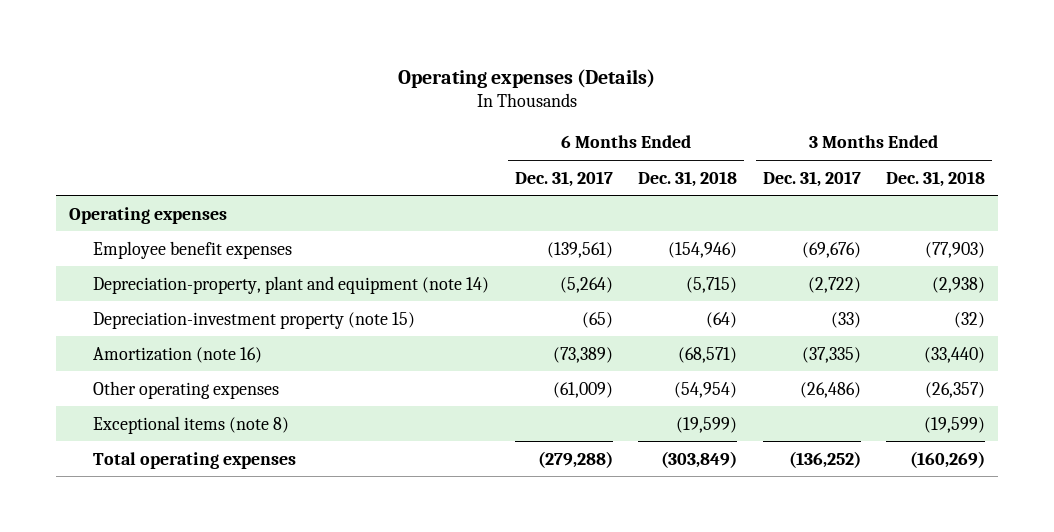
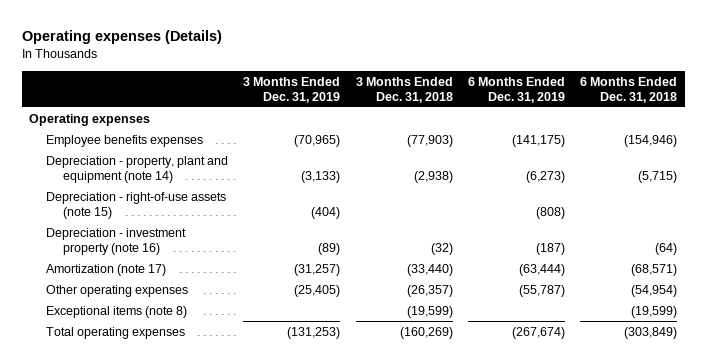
[514,170,613,187] Dec. 31, 2017 -> none
[762,170,861,187] Dec. 31, 2017 -> none
none -> [243,76,341,103] 3 Months Ended Dec. 31, 2019
none -> [467,76,565,103] 6 Months Ended Dec. 31, 2019
[93,240,293,259] Employee benefit expenses -> [46,134,204,147] Employee benefits expenses
[93,275,490,294] Depreciation-property, plant and equipment (note 14) -> [46,155,229,183] Depreciation - property, plant and equipment (note 14)
none -> [46,191,227,219] Depreciation - right-of-use assets (note 15)
[93,311,416,329] Depreciation-investment property (note 15) -> [46,227,187,255] Depreciation - investment property (note 16)
[93,346,263,363] Amortization (note 16) -> [46,263,167,276] Amortization (note 17)

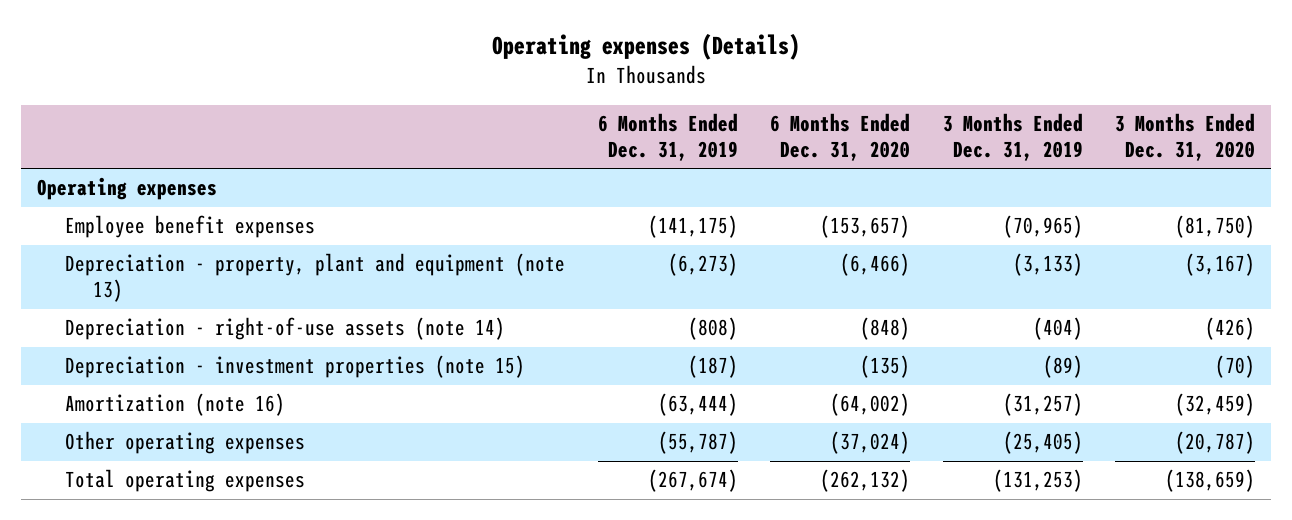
[355,76,453,103] 3 Months Ended Dec. 31, 2018 -> none
[580,76,678,103] 6 Months Ended Dec. 31, 2018 -> none
none -> [770,112,911,161] 6 Months Ended Dec. 31, 2020
none -> [1115,112,1256,161] 3 Months Ended Dec. 31, 2020
[46,134,204,147] Employee benefits expenses -> [65,215,316,239] Employee benefit expenses
[46,155,229,183] Depreciation - property, plant and equipment (note 14) -> [65,253,566,303] Depreciation - property, plant and equipment (note 13)
[46,191,227,219] Depreciation - right-of-use assets (note 15) -> [65,317,506,341] Depreciation - right-of-use assets (note 14)
[46,227,187,255] Depreciation - investment property (note 16) -> [65,355,526,379] Depreciation - investment properties (note 15)
[46,263,167,276] Amortization (note 17) -> [65,393,286,417] Amortization (note 16)
[46,305,188,318] Exceptional items (note 8) -> none

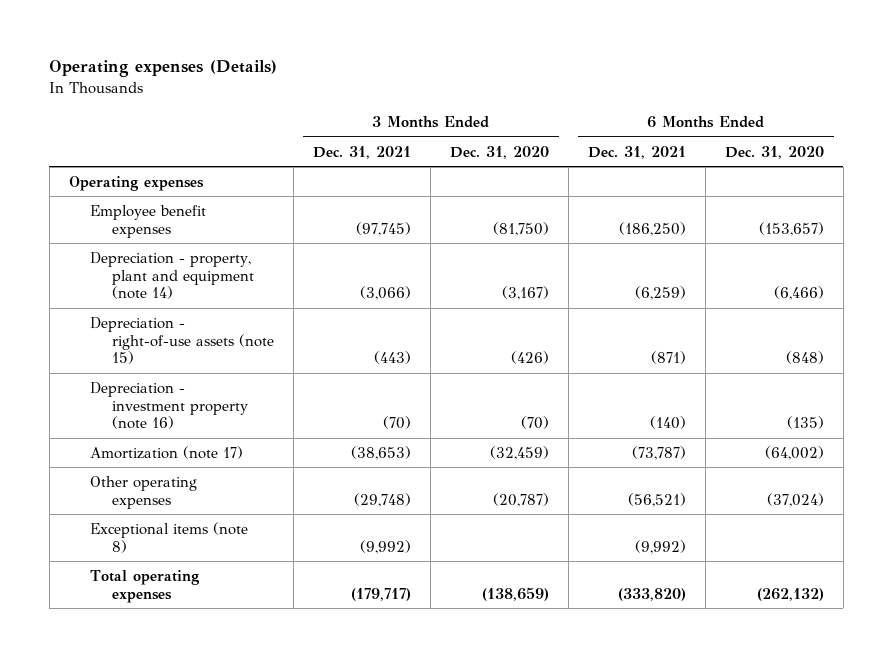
[597,112,738,161] 6 Months Ended Dec. 31, 2019 -> none
[942,112,1083,161] 3 Months Ended Dec. 31, 2019 -> none
none -> [312,145,411,159] Dec. 31, 2021
none -> [587,145,686,159] Dec. 31, 2021
[65,253,566,303] Depreciation - property, plant and equipment (note 13) -> [90,251,254,300] Depreciation - property, plant and equipment (note 14)
[65,317,506,341] Depreciation - right-of-use assets (note 14) -> [90,316,274,365] Depreciation - right-of-use assets (note 15)
[65,355,526,379] Depreciation - investment properties (note 15) -> [90,381,248,430] Depreciation - investment property (note 16)
[65,393,286,417] Amortization (note 16) -> [90,445,244,459] Amortization (note 17)
none -> [90,521,249,553] Exceptional items (note 8)

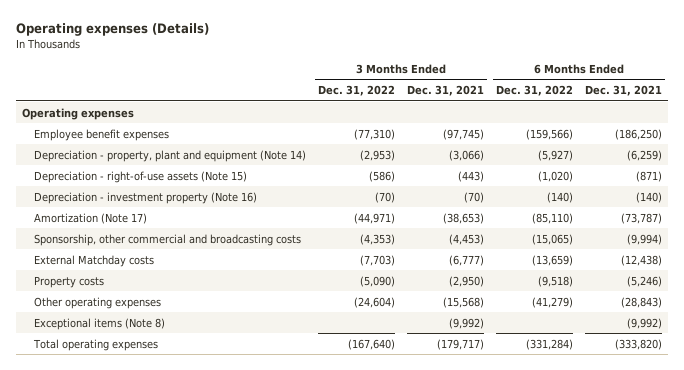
[449,145,549,159] Dec. 31, 2020 -> none
[724,145,824,159] Dec. 31, 2020 -> none
none -> [317,85,395,97] Dec. 31, 2022
none -> [495,85,573,97] Dec. 31, 2022
[90,251,254,300] Depreciation - property, plant and equipment (note 14) -> [33,149,306,162] Depreciation - property, plant and equipment (Note 14)
[90,316,274,365] Depreciation - right-of-use assets (note 15) -> [33,170,247,183] Depreciation - right-of-use assets (Note 15)
[90,381,248,430] Depreciation - investment property (note 16) -> [33,191,257,204] Depreciation - investment property (Note 16)
[90,445,244,459] Amortization (note 17) -> [33,212,147,224] Amortization (Note 17)
none -> [33,233,301,246] Sponsorship, other commercial and broadcasting costs
none -> [33,254,154,267] External Matchday costs
none -> [33,275,104,288] Property costs
[353,492,411,507] (29,748) -> [442,296,484,308] (15,568)
[627,492,686,507] (56,521) -> [620,296,662,308] (28,843)
[90,521,249,553] Exceptional items (note 8) -> [33,317,165,330] Exceptional items (Note 8)

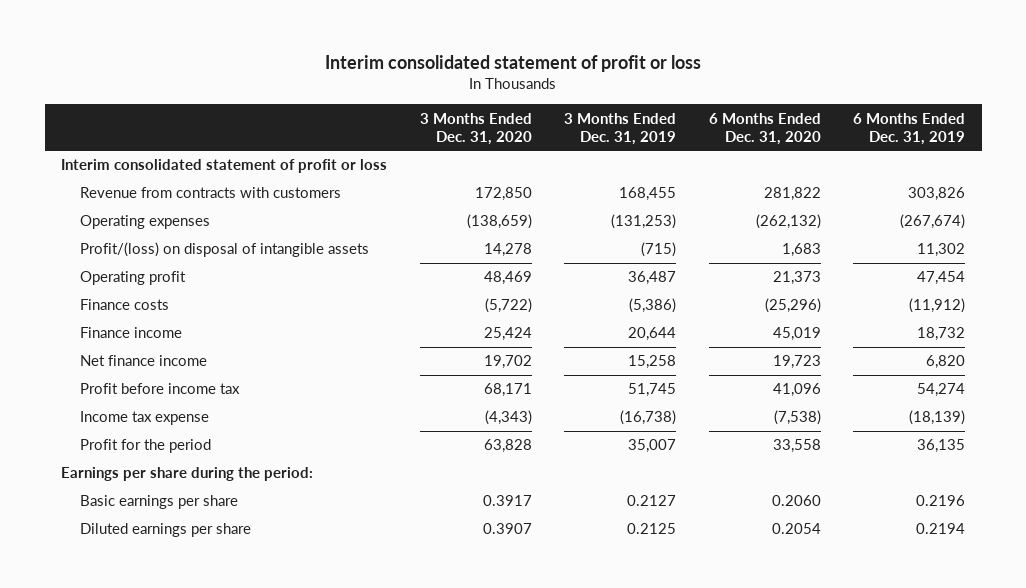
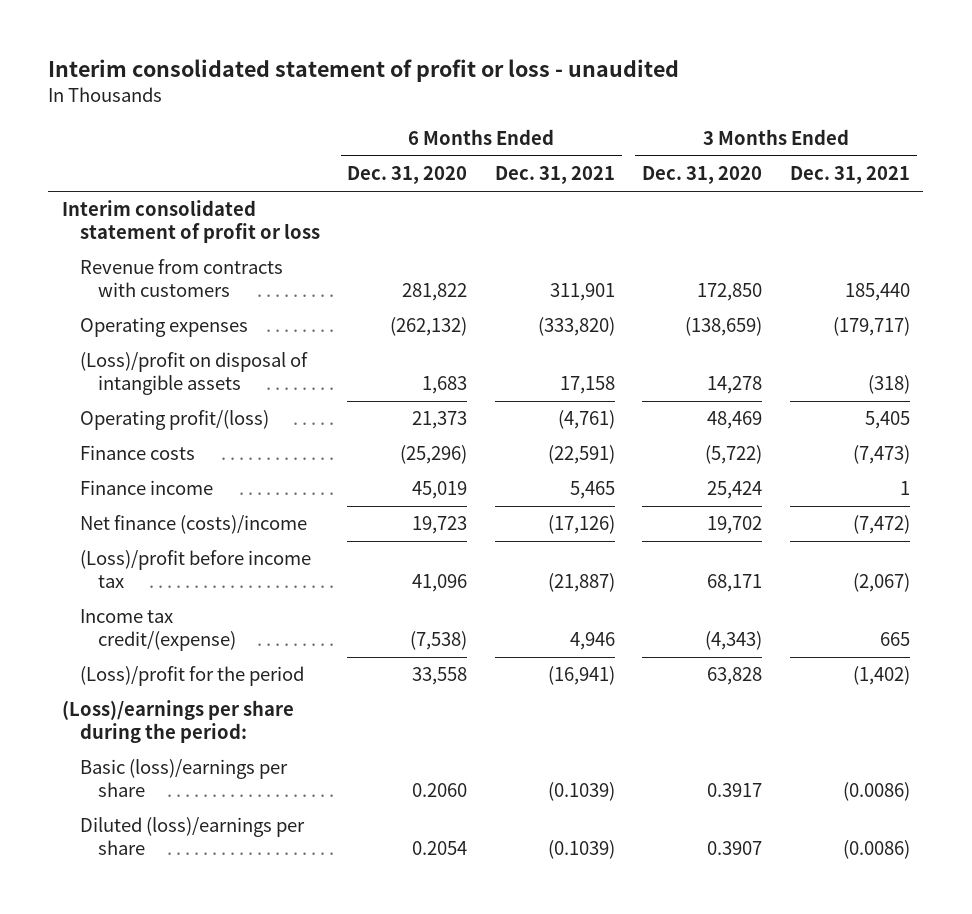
[325,54,702,72] Interim consolidated statement of profit or loss -> [48,58,680,82] Interim consolidated statement of profit or loss - unaudited
[564,112,677,145] 3 Months Ended Dec. 31, 2019 -> none
[853,112,966,145] 6 Months Ended Dec. 31, 2019 -> none
none -> [494,166,615,185] Dec. 31, 2021
none -> [789,166,910,185] Dec. 31, 2021
[79,242,369,258] Profit/(loss) on disposal of intangible assets -> [80,352,309,395] (Loss)/profit on disposal of intangible assets
[79,271,186,286] Operating profit -> [80,410,270,431] Operating profit/(loss)
[79,355,207,367] Net finance income -> [80,515,308,535] Net finance (costs)/income
[79,383,240,395] Profit before income tax -> [80,550,312,588] (Loss)/profit before income tax
[79,411,209,426] Income tax expense -> [80,609,237,651] Income tax credit/(expense)
[79,439,211,454] Profit for the period -> [80,666,305,687] (Loss)/profit for the period
[61,467,314,482] Earnings per share during the period: -> [61,700,294,743] (Loss)/earnings per share during the period:
[79,495,238,510] Basic earnings per share -> [80,759,289,797] Basic (loss)/earnings per share
[79,523,251,538] Diluted earnings per share -> [80,817,306,855] Diluted (loss)/earnings per share

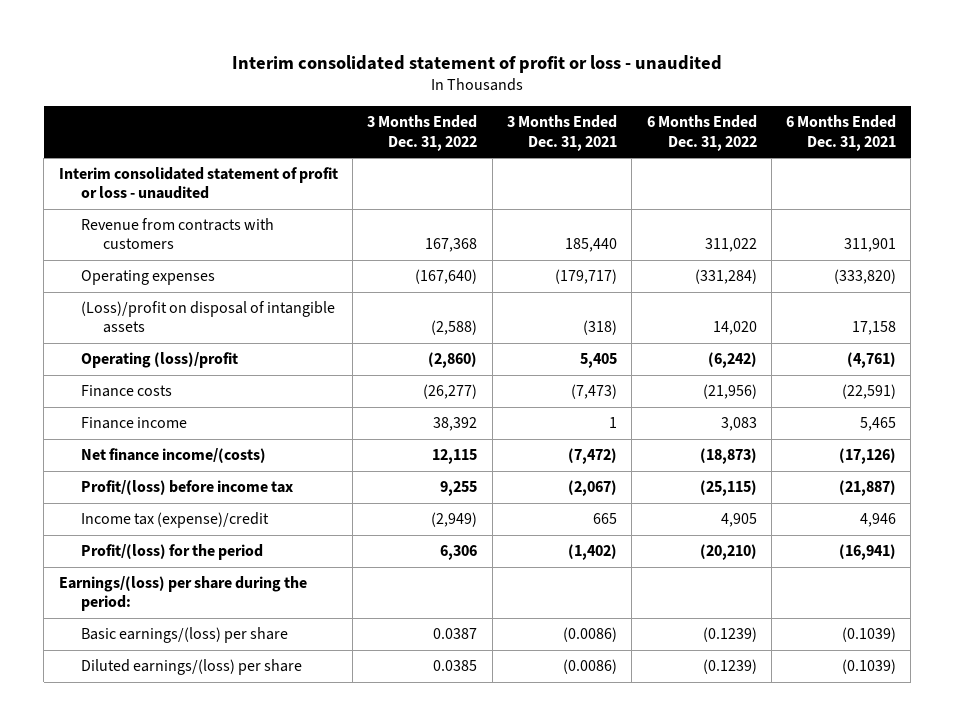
[347,166,468,185] Dec. 31, 2020 -> none
[642,166,763,185] Dec. 31, 2020 -> none
none -> [367,115,478,151] 3 Months Ended Dec. 31, 2022
none -> [646,115,757,151] 6 Months Ended Dec. 31, 2022
[61,200,321,243] Interim consolidated statement of profit or loss -> [58,167,338,200] Interim consolidated statement of profit or loss - unaudited
[80,410,270,431] Operating profit/(loss) -> [80,352,238,369] Operating (loss)/profit
[80,515,308,535] Net finance (costs)/income -> [80,448,266,464] Net finance income/(costs)
[80,550,312,588] (Loss)/profit before income tax -> [80,480,293,496] Profit/(loss) before income tax
[80,609,237,651] Income tax credit/(expense) -> [80,512,269,529] Income tax (expense)/credit
[80,666,305,687] (Loss)/profit for the period -> [80,544,263,561] Profit/(loss) for the period
[61,700,294,743] (Loss)/earnings per share during the period: -> [58,576,307,612] Earnings/(loss) per share during the period:
[80,759,289,797] Basic (loss)/earnings per share -> [80,627,288,644] Basic earnings/(loss) per share
[80,817,306,855] Diluted (loss)/earnings per share -> [80,659,302,676] Diluted earnings/(loss) per share

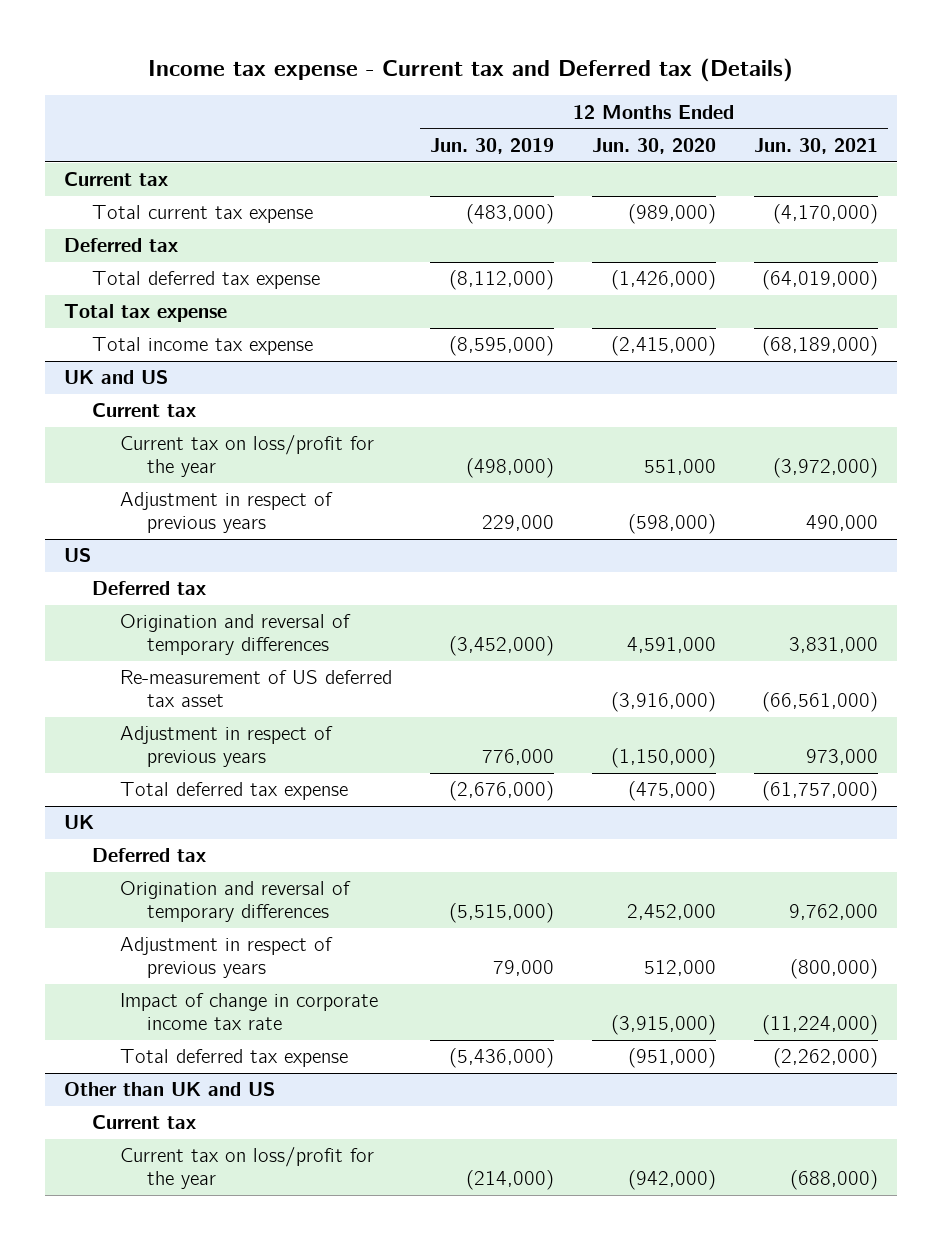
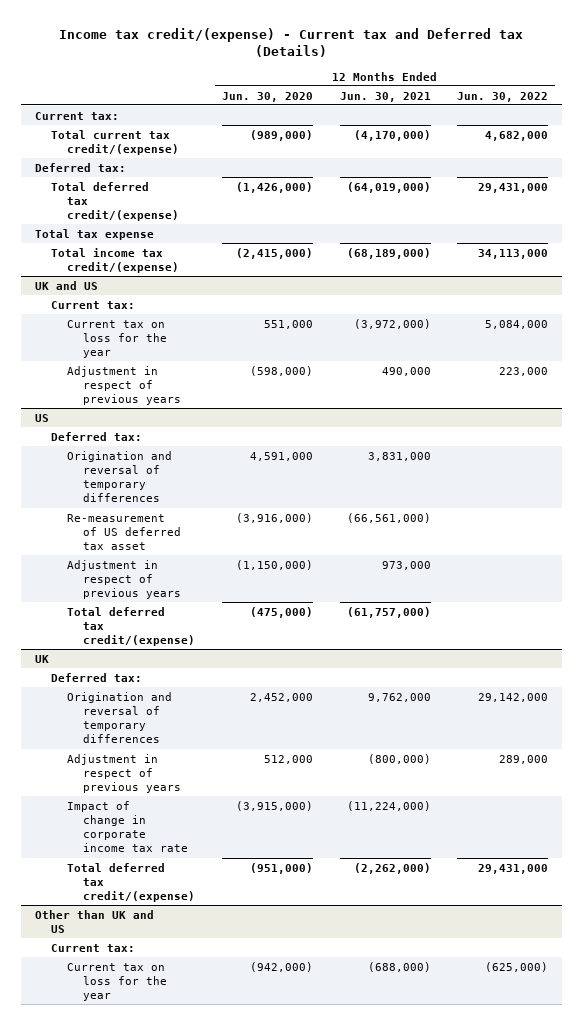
[148,57,794,82] Income tax expense - Current tax and Deferred tax (Details) -> [59,27,524,57] Income tax credit/(expense) - Current tax and Deferred tax (Details)
[429,137,554,154] Jun. 30, 2019 -> none
none -> [457,91,549,102] Jun. 30, 2022
[64,172,169,187] Current tax -> [34,111,119,120] Current tax:
[92,205,314,224] Total current tax expense -> [50,129,179,155] Total current tax credit/(expense)
[64,238,179,253] Deferred tax -> [34,162,126,172] Deferred tax:
[92,271,321,290] Total deferred tax expense -> [50,181,179,222] Total deferred tax credit/(expense)
[92,337,314,356] Total income tax expense -> [50,247,179,273] Total income tax credit/(expense)
[92,403,197,418] Current tax -> [50,300,135,309] Current tax:
[119,435,374,478] Current tax on loss/profit for the year -> [66,319,168,359] Current tax on loss for the year
[92,581,207,596] Deferred tax -> [50,431,142,441] Deferred tax:
[119,782,348,801] Total deferred tax expense -> [66,606,196,647] Total deferred tax credit/(expense)
[92,848,207,863] Deferred tax -> [50,672,142,682] Deferred tax:
[119,1049,348,1068] Total deferred tax expense -> [66,862,196,903] Total deferred tax credit/(expense)
[92,1115,197,1130] Current tax -> [50,943,135,952] Current tax:
[119,1147,374,1190] Current tax on loss/profit for the year -> [66,962,168,1002] Current tax on loss for the year

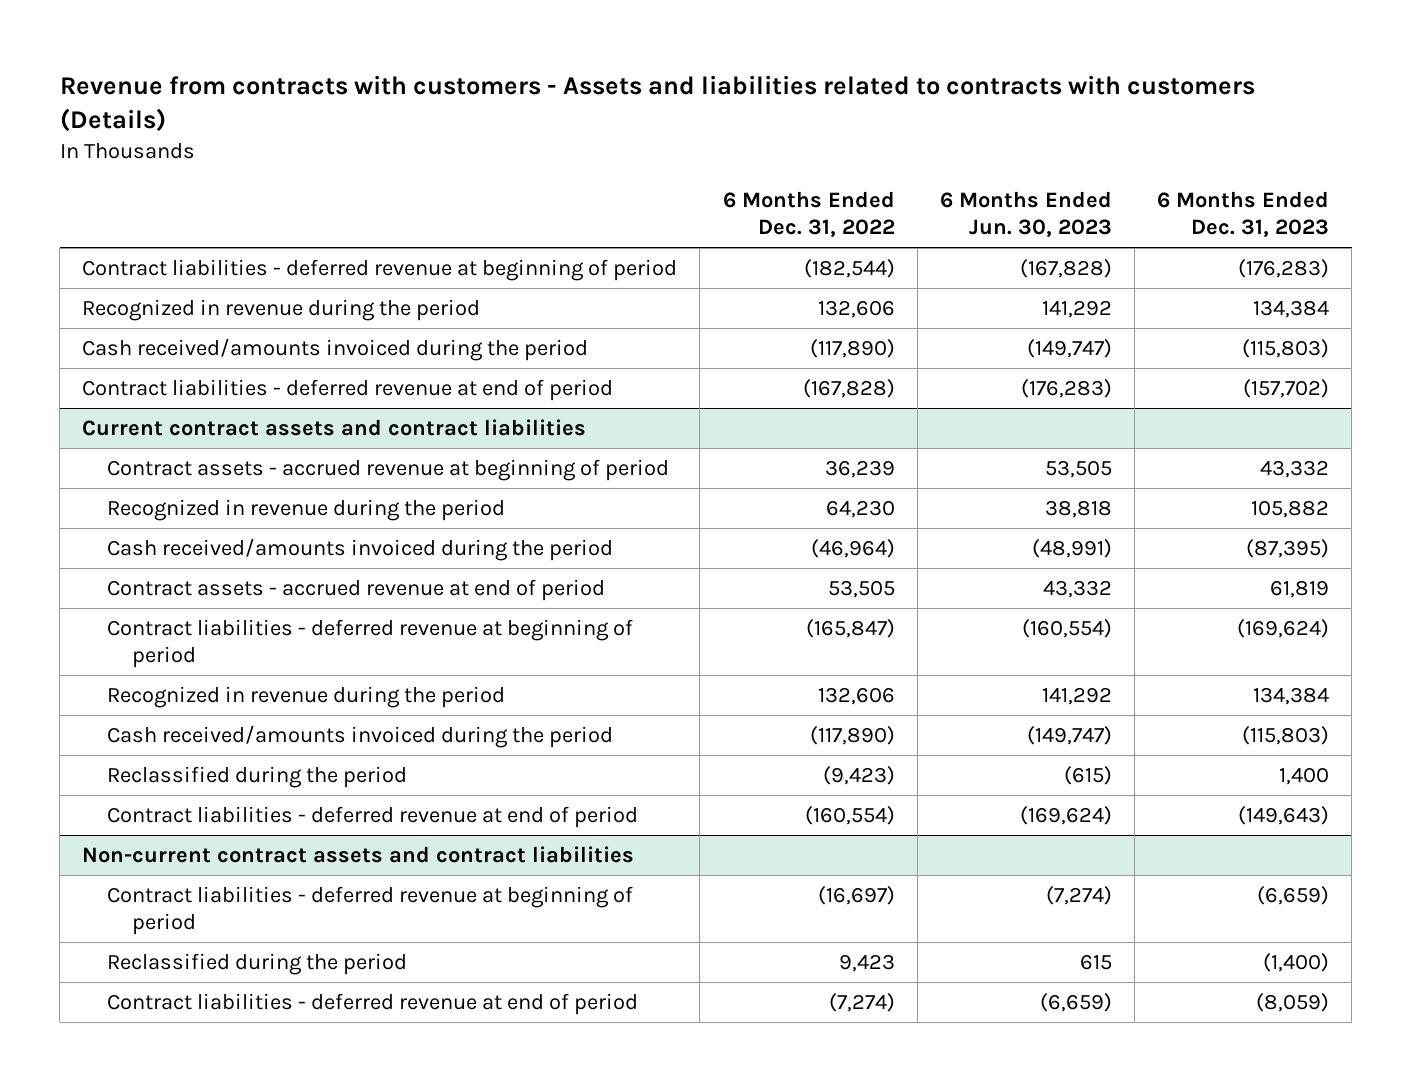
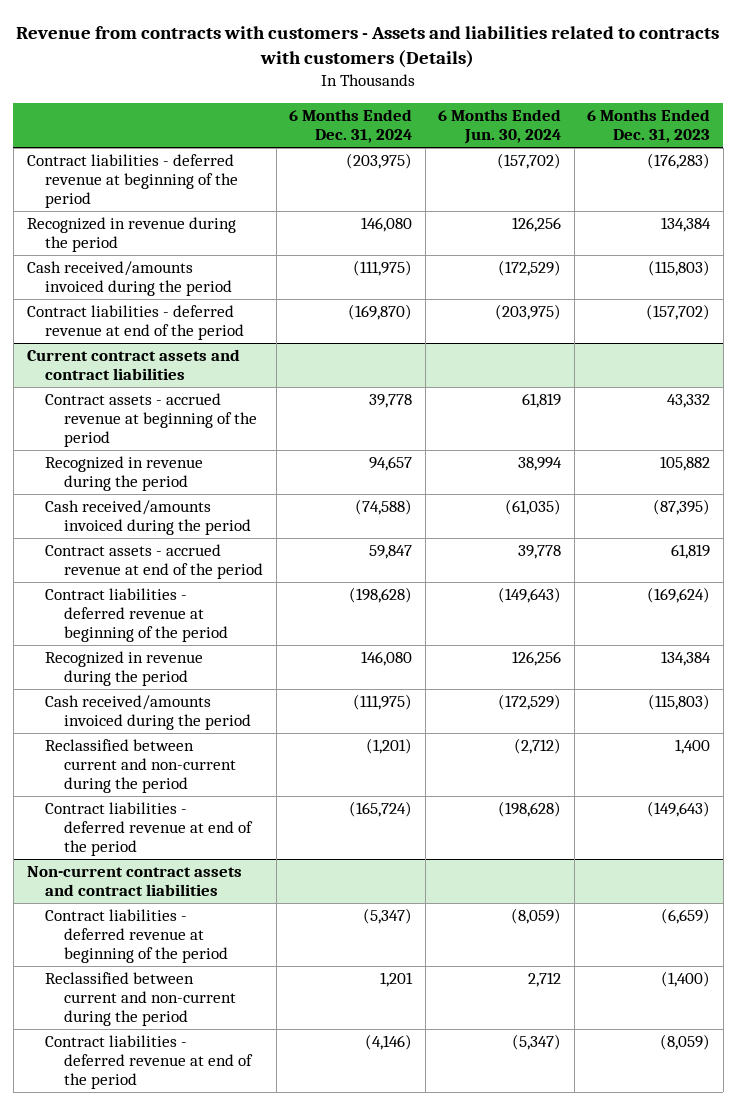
[722,191,895,238] 6 Months Ended Dec. 31, 2022 -> none
[939,191,1112,238] 6 Months Ended Jun. 30, 2023 -> none
none -> [289,109,413,144] 6 Months Ended Dec. 31, 2024
none -> [438,109,562,145] 6 Months Ended Jun. 30, 2024
[82,258,678,281] Contract liabilities - deferred revenue at beginning of period -> [26,154,239,209] Contract liabilities - deferred revenue at beginning of the period
[82,378,614,401] Contract liabilities - deferred revenue at end of period -> [26,305,245,341] Contract liabilities - deferred revenue at end of the period
[107,458,670,481] Contract assets - accrued revenue at beginning of period -> [45,393,258,448] Contract assets - accrued revenue at beginning of the period
[107,578,606,601] Contract assets - accrued revenue at end of period -> [45,544,264,580] Contract assets - accrued revenue at end of the period
[107,618,634,668] Contract liabilities - deferred revenue at beginning of period -> [45,588,229,643] Contract liabilities - deferred revenue at beginning of the period
[107,765,408,788] Reclassified during the period -> [45,739,237,794] Reclassified between current and non-current during the period
[107,805,639,828] Contract liabilities - deferred revenue at end of period -> [45,802,254,857] Contract liabilities - deferred revenue at end of the period
[107,885,634,935] Contract liabilities - deferred revenue at beginning of period -> [45,909,229,964] Contract liabilities - deferred revenue at beginning of the period
[107,952,408,975] Reclassified during the period -> [45,972,237,1027] Reclassified between current and non-current during the period
[107,992,639,1015] Contract liabilities - deferred revenue at end of period -> [45,1035,254,1090] Contract liabilities - deferred revenue at end of the period

